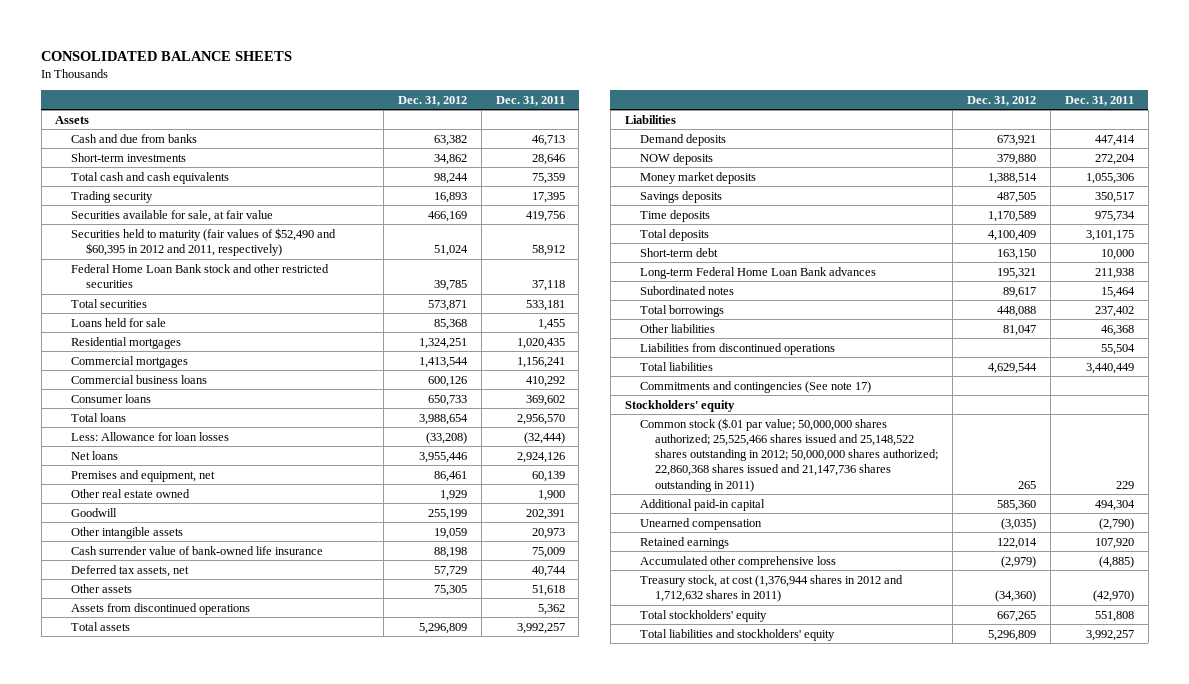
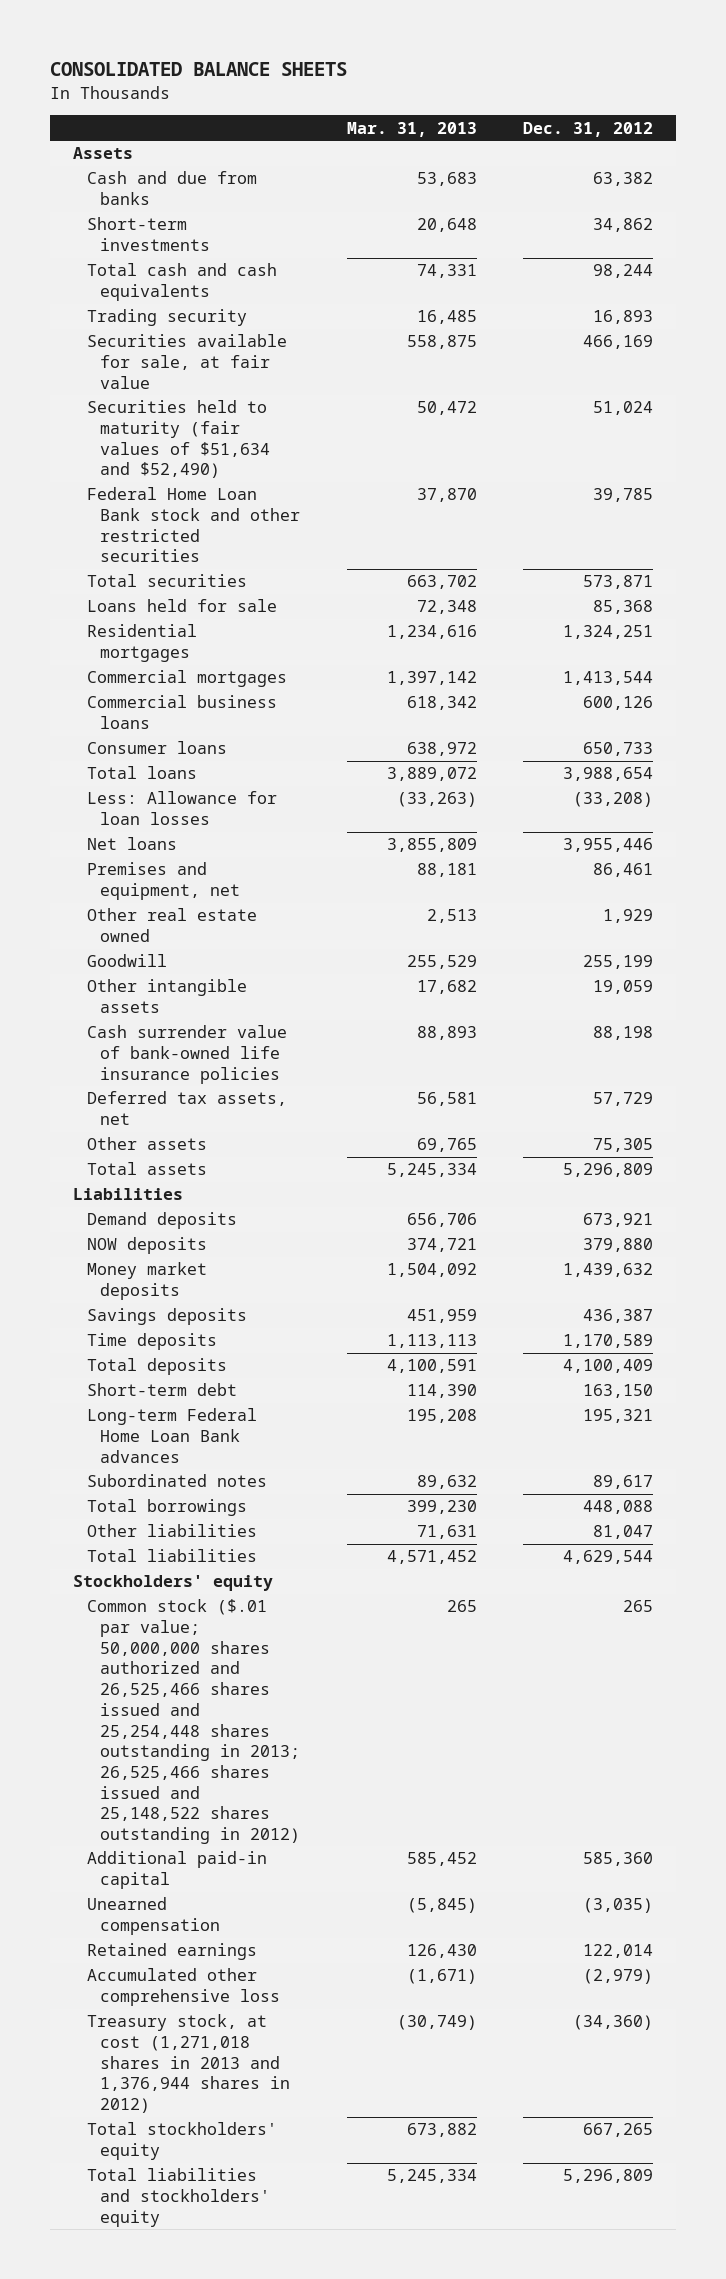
[495,95,565,106] Dec. 31, 2011 -> none
none -> [346,121,477,137] Mar. 31, 2013
[70,227,336,256] Securities held to maturity (fair values of $52,490 and $60,395 in 2012 and 2011, respectively) -> [86,400,271,479] Securities held to maturity (fair values of $51,634 and $52,490)
[70,545,323,555] Cash surrender value of bank-owned life insurance -> [86,1025,287,1084] Cash surrender value of bank-owned life insurance policies
[70,602,250,615] Assets from discontinued operations -> none
[988,172,1038,184] 1,388,514 -> [562,1263,653,1278] 1,439,632
[997,191,1037,203] 487,505 -> [582,1309,653,1324] 436,387
[640,342,836,355] Liabilities from discontinued operations -> none
[640,380,872,393] Commitments and contingencies (See note 17) -> none
[640,417,939,492] Common stock ($.01 par value; 50,000,000 shares authorized; 25,525,466 shares issued and 25,148,522 shares outstanding in 2012; 50,000,000 shares authorized; 22,860,368 shares issued and 21,147,736 shares outstanding in 2011) -> [86,1599,301,1844] Common stock ($.01 par value; 50,000,000 shares authorized and 26,525,466 shares issued and 25,254,448 shares outstanding in 2013; 26,525,466 shares issued and 25,148,522 shares outstanding in 2012)
[640,574,904,602] Treasury stock, at cost (1,376,944 shares in 2012 and 1,712,632 shares in 2011) -> [86,2014,291,2114] Treasury stock, at cost (1,271,018 shares in 2013 and 1,376,944 shares in 2012)

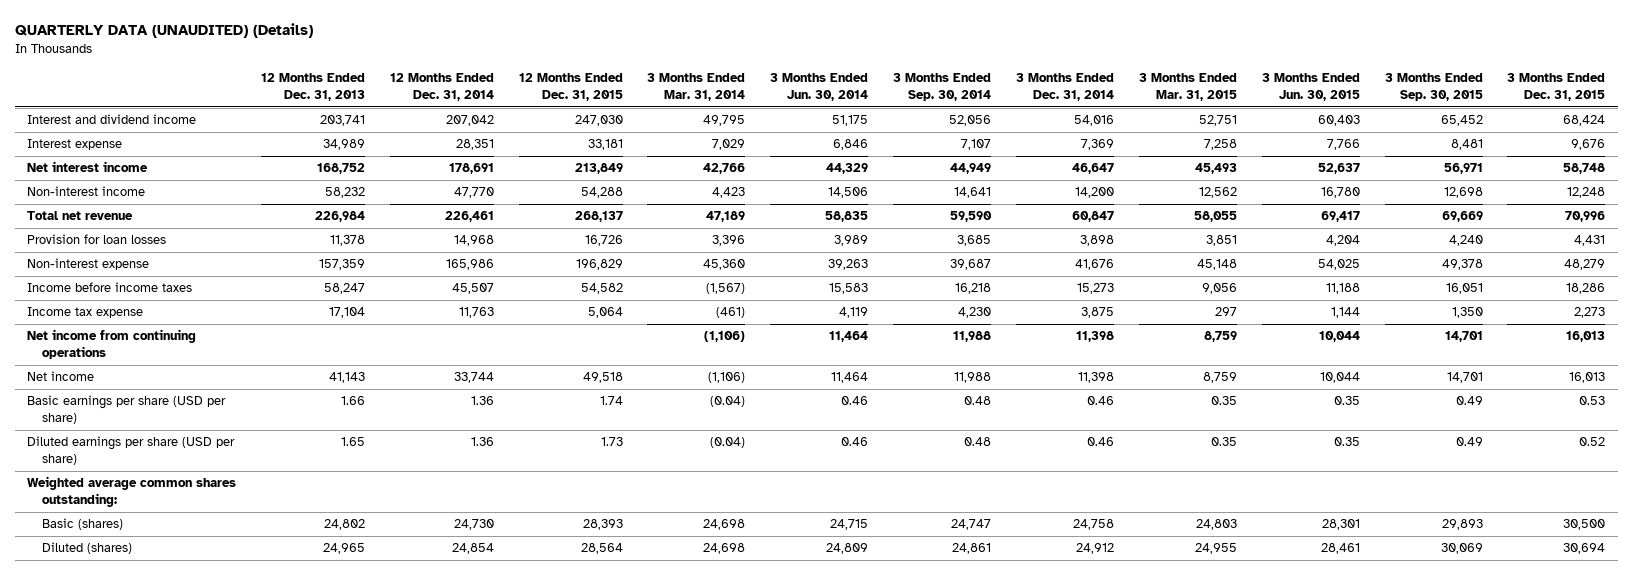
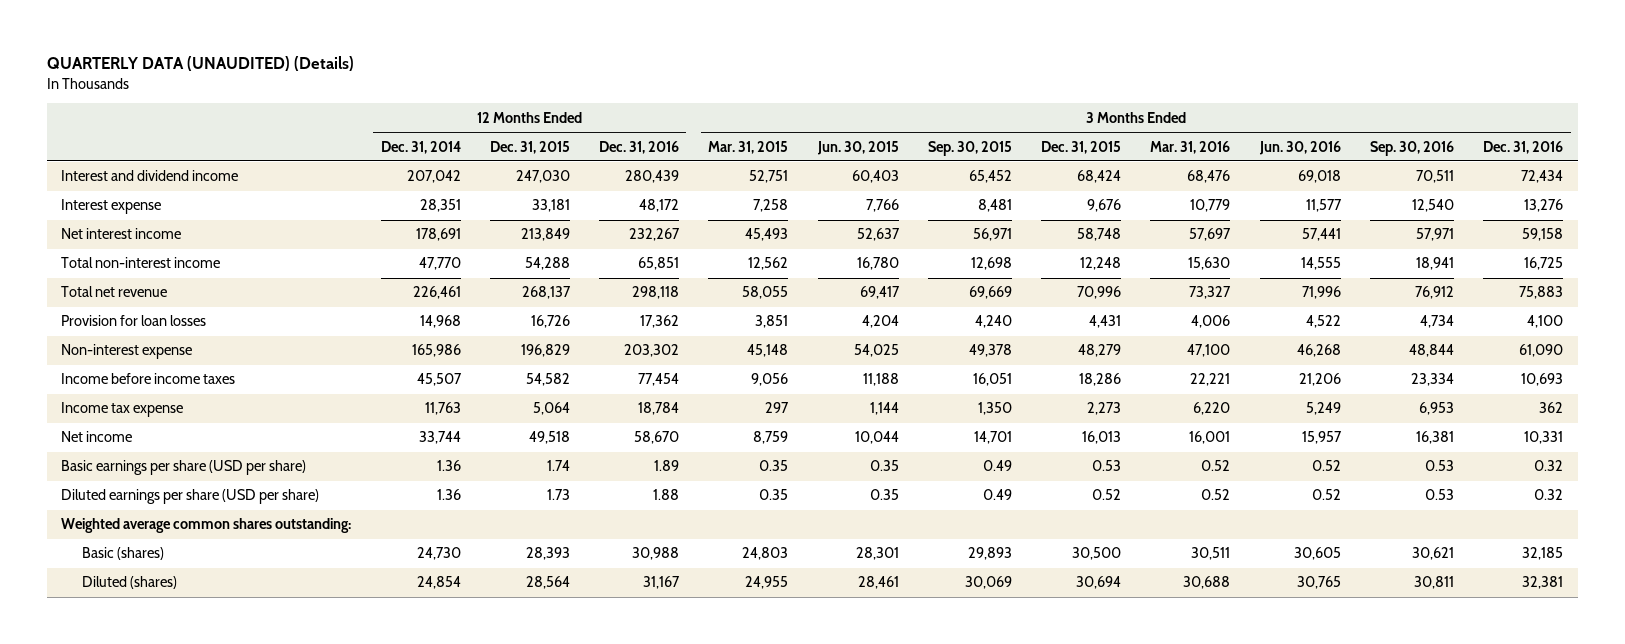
[260,73,365,102] 12 Months Ended Dec. 31, 2013 -> none
[647,73,746,102] 3 Months Ended Mar. 31, 2014 -> none
[770,73,869,102] 3 Months Ended Jun. 30, 2014 -> none
[893,73,992,102] 3 Months Ended Sep. 30, 2014 -> none
[1016,73,1115,102] 3 Months Ended Dec. 31, 2014 -> none
none -> [599,140,680,154] Dec. 31, 2016
none -> [1150,140,1231,154] Mar. 31, 2016
none -> [1258,140,1341,155] Jun. 30, 2016
none -> [1370,140,1455,156] Sep. 30, 2016
none -> [1483,140,1564,154] Dec. 31, 2016
[27,186,146,197] Non-interest income -> [61,257,221,269] Total non-interest income
[27,329,197,360] Net income from continuing operations -> none

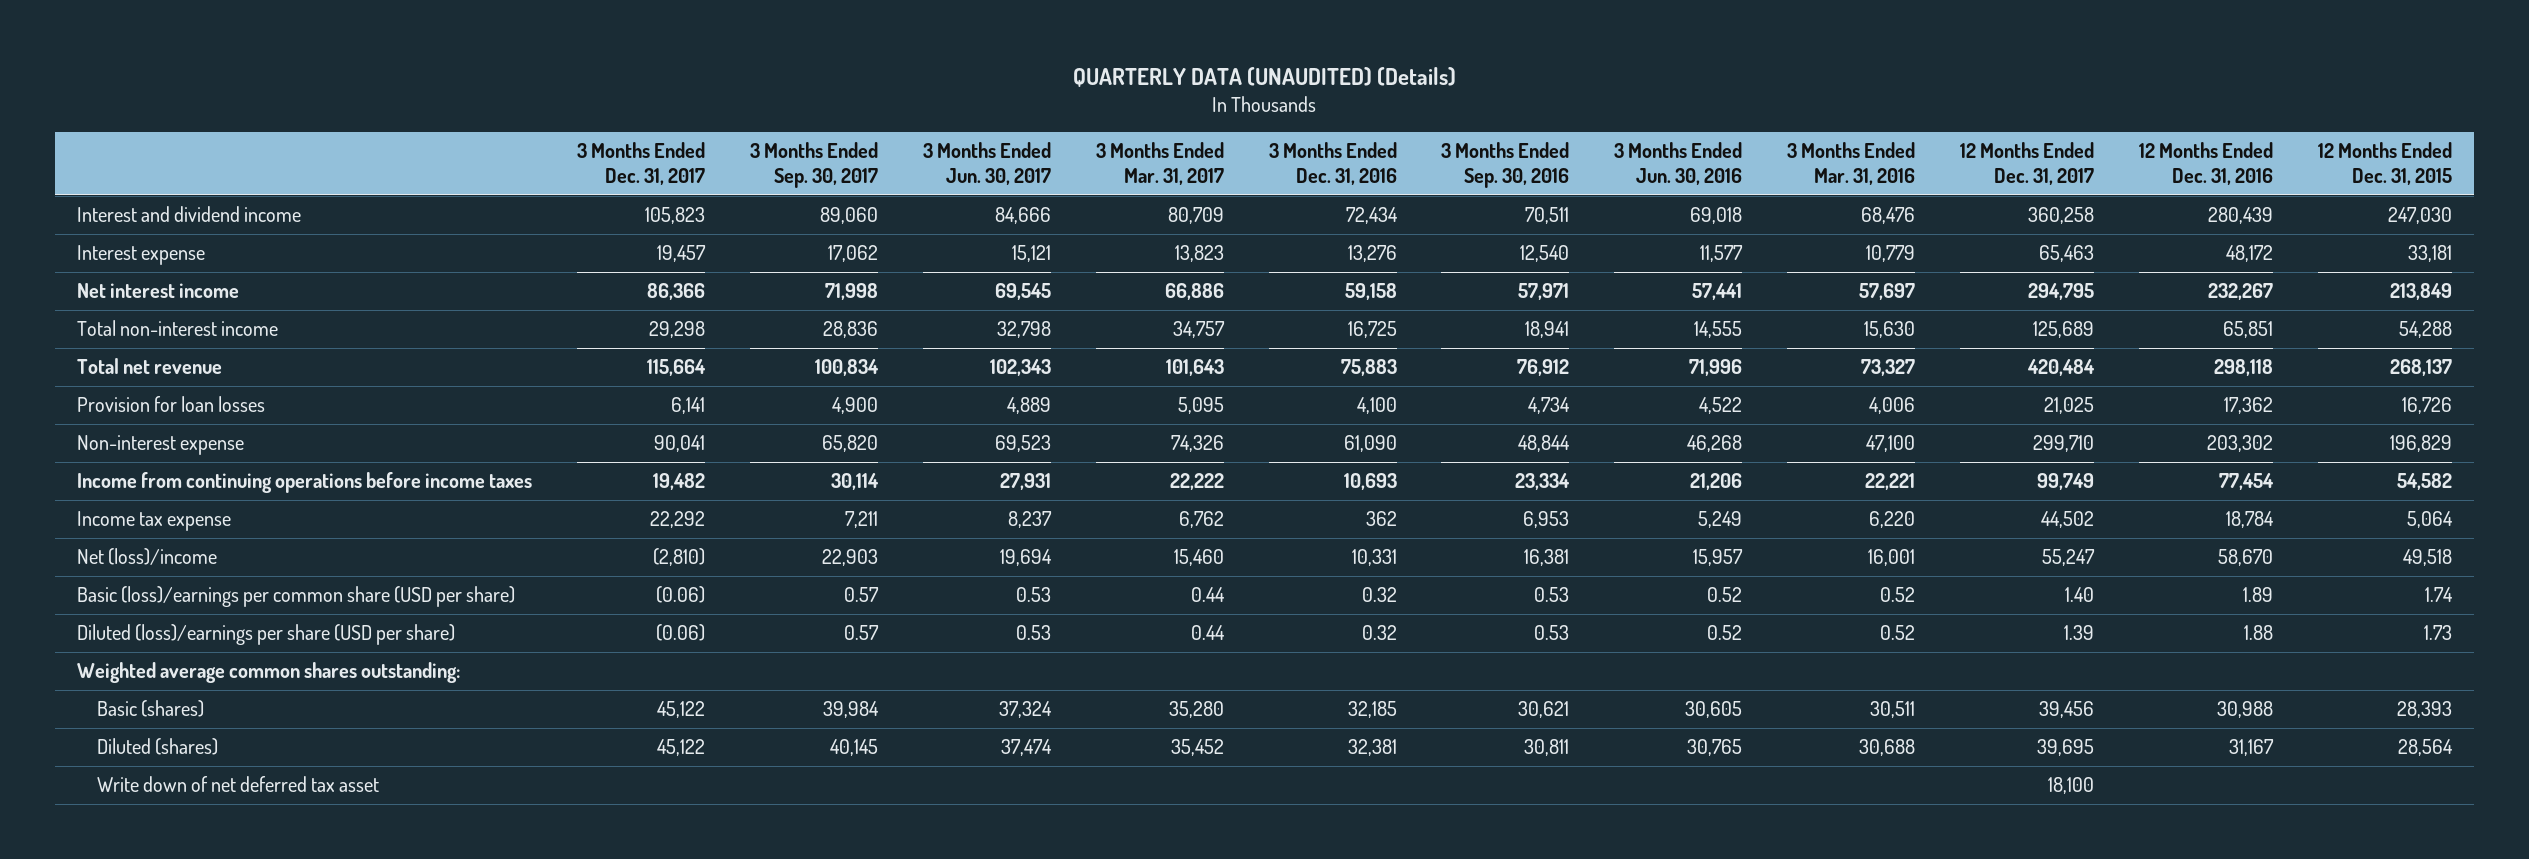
[380,140,461,154] Dec. 31, 2014 -> none
[708,140,789,154] Mar. 31, 2015 -> none
[816,140,899,155] Jun. 30, 2015 -> none
[927,140,1012,156] Sep. 30, 2015 -> none
[1041,140,1122,154] Dec. 31, 2015 -> none
none -> [577,141,706,186] 3 Months Ended Dec. 31, 2017
none -> [749,141,878,189] 3 Months Ended Sep. 30, 2017
none -> [922,141,1051,186] 3 Months Ended Jun. 30, 2017
none -> [1095,141,1224,186] 3 Months Ended Mar. 31, 2017
none -> [1959,141,2094,186] 12 Months Ended Dec. 31, 2017
[61,373,236,385] Income before income taxes -> [77,472,533,494] Income from continuing operations before income taxes
[61,431,133,443] Net income -> [77,548,218,566] Net (loss)/income
[61,460,307,476] Basic earnings per share (USD per share) -> [77,586,516,608] Basic (loss)/earnings per common share (USD per share)
[61,489,320,505] Diluted earnings per share (USD per share) -> [77,624,456,646] Diluted (loss)/earnings per share (USD per share)
none -> [96,776,379,793] Write down of net deferred tax asset

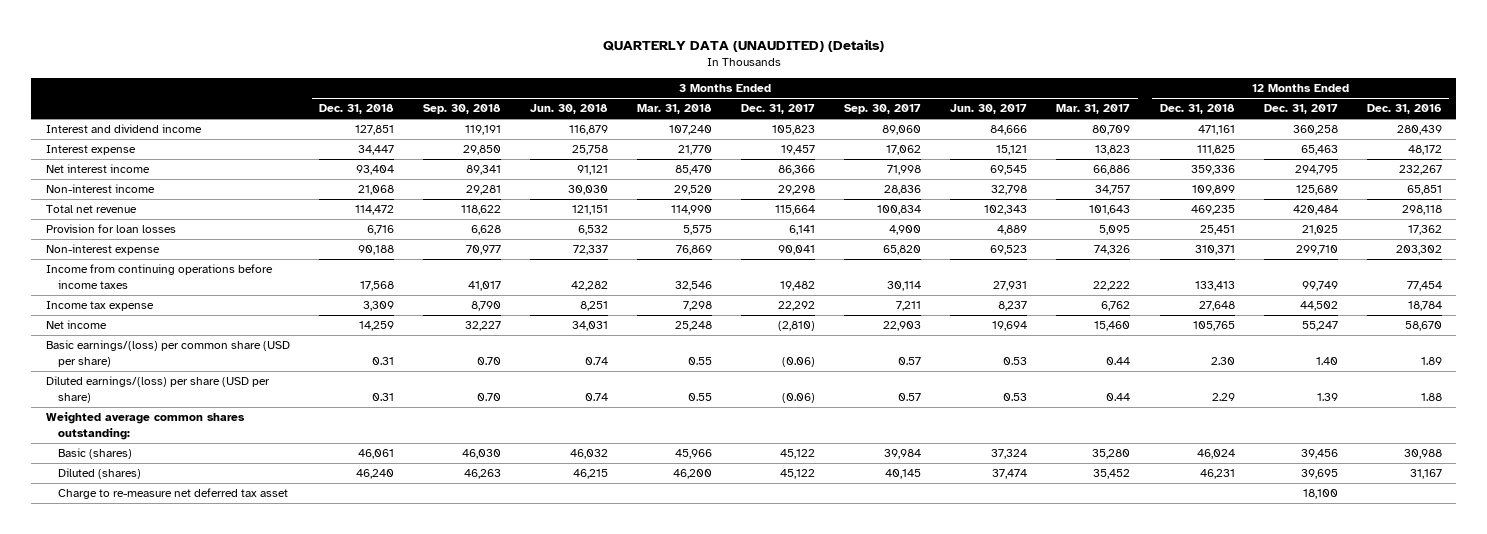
[1268,141,1397,186] 3 Months Ended Dec. 31, 2016 -> none
[1441,141,1570,189] 3 Months Ended Sep. 30, 2016 -> none
[1614,141,1743,186] 3 Months Ended Jun. 30, 2016 -> none
[1787,141,1916,186] 3 Months Ended Mar. 31, 2016 -> none
[2317,141,2452,186] 12 Months Ended Dec. 31, 2015 -> none
none -> [318,104,394,115] Dec. 31, 2018
none -> [422,104,501,115] Sep. 30, 2018
none -> [529,104,608,115] Jun. 30, 2018
none -> [637,104,713,115] Mar. 31, 2018
none -> [1159,104,1235,115] Dec. 31, 2018
[77,320,279,337] Total non-interest income -> [45,184,155,194] Non-interest income
[77,548,218,566] Net (loss)/income -> [45,320,107,330] Net income
[77,586,516,608] Basic (loss)/earnings per common share (USD per share) -> [45,340,290,367] Basic earnings/(loss) per common share (USD per share)
[77,624,456,646] Diluted (loss)/earnings per share (USD per share) -> [45,376,270,403] Diluted earnings/(loss) per share (USD per share)
[96,776,379,793] Write down of net deferred tax asset -> [57,488,288,500] Charge to re-measure net deferred tax asset

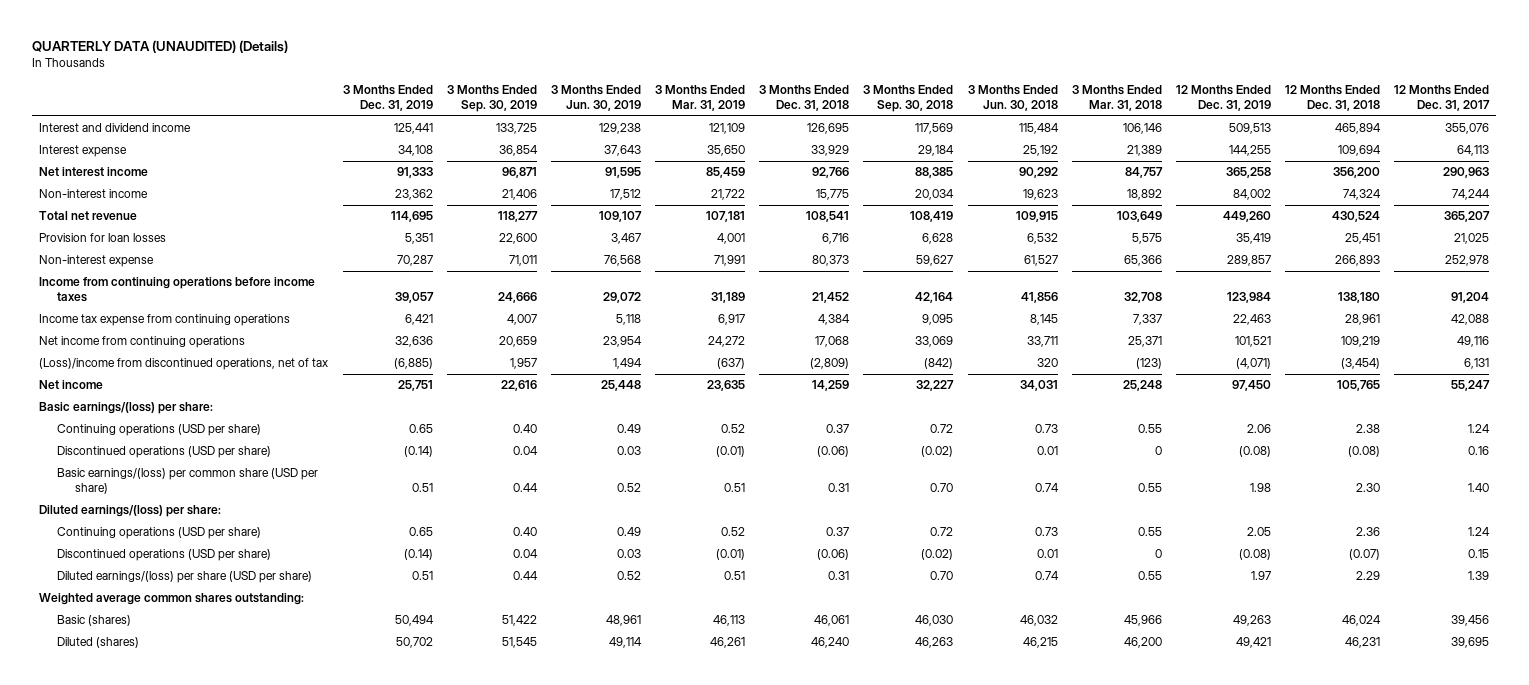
[741,104,816,115] Dec. 31, 2017 -> none
[844,104,922,115] Sep. 30, 2017 -> none
[950,104,1028,115] Jun. 30, 2017 -> none
[1056,104,1131,115] Mar. 31, 2017 -> none
[1366,104,1442,115] Dec. 31, 2016 -> none
none -> [342,85,433,112] 3 Months Ended Dec. 31, 2019
none -> [446,85,537,113] 3 Months Ended Sep. 30, 2019
none -> [550,85,641,112] 3 Months Ended Jun. 30, 2019
none -> [655,85,746,112] 3 Months Ended Mar. 31, 2019
none -> [1175,85,1271,112] 12 Months Ended Dec. 31, 2019
[354,125,394,136] 127,851 -> [807,123,850,135] 126,695
[464,125,501,136] 119,191 -> [915,123,954,135] 117,569
[568,125,608,136] 116,879 -> [1018,123,1059,135] 115,484
[669,125,713,136] 107,240 -> [1122,123,1162,135] 106,146
[1197,125,1235,136] 471,161 -> [1334,123,1381,135] 465,894
[1292,125,1338,136] 360,258 -> [1445,123,1490,135] 355,076
[357,145,394,156] 34,447 -> [811,145,850,157] 33,929
[462,145,501,156] 29,850 -> [918,145,955,157] 29,184
[571,145,608,156] 25,758 -> [1022,145,1058,157] 25,192
[678,145,713,156] 21,770 -> [1126,145,1162,157] 21,389
[1196,145,1235,156] 111,825 -> [1337,145,1381,157] 109,694
[1300,145,1338,156] 65,463 -> [1457,145,1490,157] 64,113
[355,165,394,176] 93,404 -> [812,167,850,179] 92,766
[465,165,501,176] 89,341 -> [915,167,954,179] 88,385
[576,165,608,176] 91,121 -> [1018,167,1058,179] 90,292
[675,165,713,176] 85,470 -> [1124,167,1163,179] 84,757
[1190,165,1235,176] 359,336 -> [1332,167,1380,179] 356,200
[1294,165,1338,176] 294,795 -> [1443,167,1490,179] 290,963
[357,185,394,196] 21,068 -> [816,189,850,201] 15,775
[465,185,501,196] 29,281 -> [915,189,955,201] 20,034
[567,185,608,196] 30,030 -> [1022,189,1058,201] 19,623
[674,185,713,196] 29,520 -> [1126,189,1162,201] 18,892
[1191,185,1235,196] 109,899 -> [1342,189,1381,201] 74,324
[1295,185,1338,196] 125,689 -> [1452,189,1491,201] 74,244
[354,205,394,216] 114,472 -> [806,211,850,223] 108,541
[460,205,501,216] 118,622 -> [910,211,954,223] 108,419
[571,205,608,216] 121,151 -> [1015,211,1058,223] 109,915
[671,205,713,216] 114,990 -> [1116,211,1162,223] 103,649
[1190,205,1235,216] 469,235 -> [1331,211,1380,223] 430,524
[1292,205,1338,216] 420,484 -> [1444,211,1491,223] 365,207
[357,245,394,256] 90,188 -> [812,255,850,267] 80,373
[465,245,501,256] 70,977 -> [916,255,954,267] 59,627
[572,245,608,256] 72,337 -> [1023,255,1058,267] 61,527
[676,245,713,256] 76,869 -> [1123,255,1162,267] 65,366
[1194,245,1235,256] 310,371 -> [1334,255,1380,267] 266,893
[1295,245,1338,256] 299,710 -> [1445,255,1490,267] 252,978
[359,280,394,291] 17,568 -> [812,292,850,304] 21,452
[467,280,501,291] 41,017 -> [915,292,954,304] 42,164
[570,280,608,291] 42,282 -> [1020,292,1058,304] 41,856
[675,280,713,291] 32,546 -> [1123,292,1162,304] 32,708
[1194,280,1235,291] 133,413 -> [1337,292,1380,304] 138,180
[1301,280,1338,291] 99,749 -> [1451,292,1490,304] 91,204
[45,301,154,312] Income tax expense -> [39,314,291,327] Income tax expense from continuing operations
[362,301,394,312] 3,309 -> [818,314,851,326] 4,384
[470,301,501,312] 8,790 -> [922,314,954,326] 9,095
[579,301,608,312] 8,251 -> [1029,314,1058,326] 8,145
[683,301,713,312] 7,298 -> [1132,314,1162,326] 7,337
[1198,301,1235,312] 27,648 -> [1344,314,1380,326] 28,961
[1299,301,1338,312] 44,502 -> [1451,314,1490,326] 42,088
none -> [39,336,246,349] Net income from continuing operations
none -> [39,358,329,371] (Loss)/income from discontinued operations, net of tax
none -> [39,402,214,415] Basic earnings/(loss) per share:
none -> [57,424,262,437] Continuing operations (USD per share)
none -> [57,446,272,459] Discontinued operations (USD per share)
none -> [39,505,222,518] Diluted earnings/(loss) per share:
none -> [57,527,262,540] Continuing operations (USD per share)
none -> [57,549,272,562] Discontinued operations (USD per share)
[57,488,288,500] Charge to re-measure net deferred tax asset -> none

